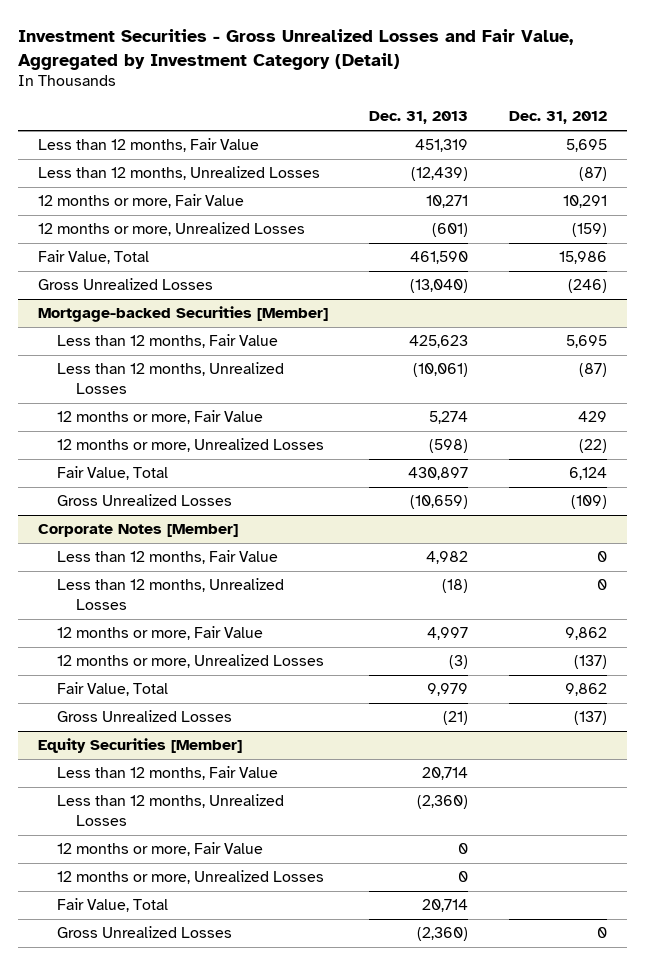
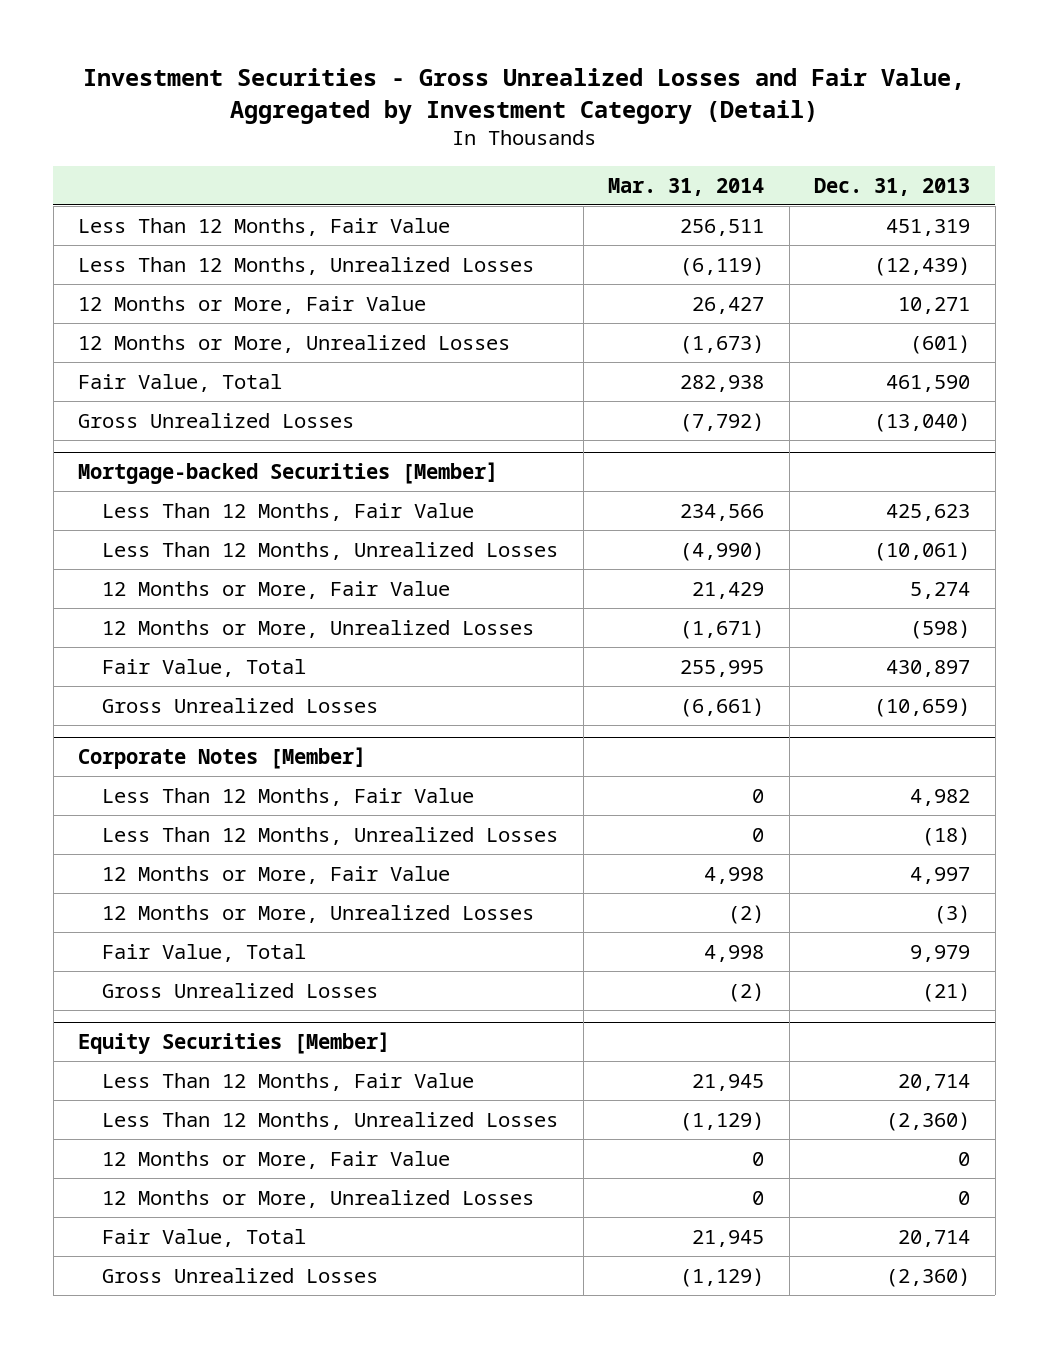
[508,111,607,125] Dec. 31, 2012 -> none
none -> [608,177,765,196] Mar. 31, 2014
[38,138,260,153] Less than 12 months, Fair Value -> [78,217,451,236] Less Than 12 Months, Fair Value
[38,166,321,181] Less than 12 months, Unrealized Losses -> [78,256,535,275] Less Than 12 Months, Unrealized Losses
[38,194,245,209] 12 months or more, Fair Value -> [78,295,427,314] 12 Months or More, Fair Value
[38,222,306,237] 12 months or more, Unrealized Losses -> [78,334,511,353] 12 Months or More, Unrealized Losses
[56,334,278,349] Less than 12 months, Fair Value -> [102,502,475,521] Less Than 12 Months, Fair Value
[56,362,284,395] Less than 12 months, Unrealized Losses -> [102,541,559,560] Less Than 12 Months, Unrealized Losses
[56,410,263,425] 12 months or more, Fair Value -> [102,580,451,599] 12 Months or More, Fair Value
[56,438,324,453] 12 months or more, Unrealized Losses -> [102,619,535,638] 12 Months or More, Unrealized Losses
[56,550,278,565] Less than 12 months, Fair Value -> [102,787,475,806] Less Than 12 Months, Fair Value
[56,578,284,611] Less than 12 months, Unrealized Losses -> [102,826,559,845] Less Than 12 Months, Unrealized Losses
[56,626,263,641] 12 months or more, Fair Value -> [102,865,451,884] 12 Months or More, Fair Value
[56,654,324,669] 12 months or more, Unrealized Losses -> [102,904,535,923] 12 Months or More, Unrealized Losses
[56,766,278,781] Less than 12 months, Fair Value -> [102,1072,475,1091] Less Than 12 Months, Fair Value
[56,794,284,827] Less than 12 months, Unrealized Losses -> [102,1111,559,1130] Less Than 12 Months, Unrealized Losses
[56,842,263,857] 12 months or more, Fair Value -> [102,1150,451,1169] 12 Months or More, Fair Value
[56,870,324,885] 12 months or more, Unrealized Losses -> [102,1189,535,1208] 12 Months or More, Unrealized Losses

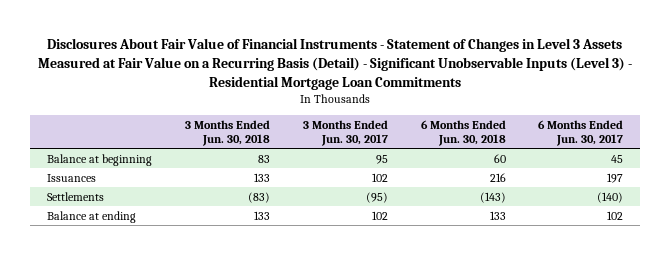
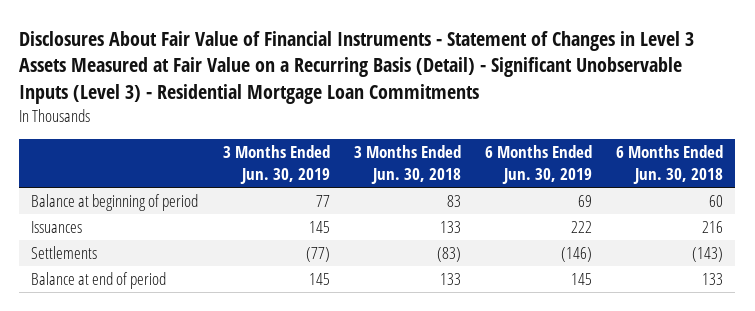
[302,119,388,147] 3 Months Ended Jun. 30, 2017 -> none
[538,119,624,147] 6 Months Ended Jun. 30, 2017 -> none
none -> [222,145,330,185] 3 Months Ended Jun. 30, 2019
none -> [485,145,593,185] 6 Months Ended Jun. 30, 2019
[46,153,152,166] Balance at beginning -> [31,194,199,212] Balance at beginning of period
[46,210,136,223] Balance at ending -> [31,272,167,290] Balance at end of period

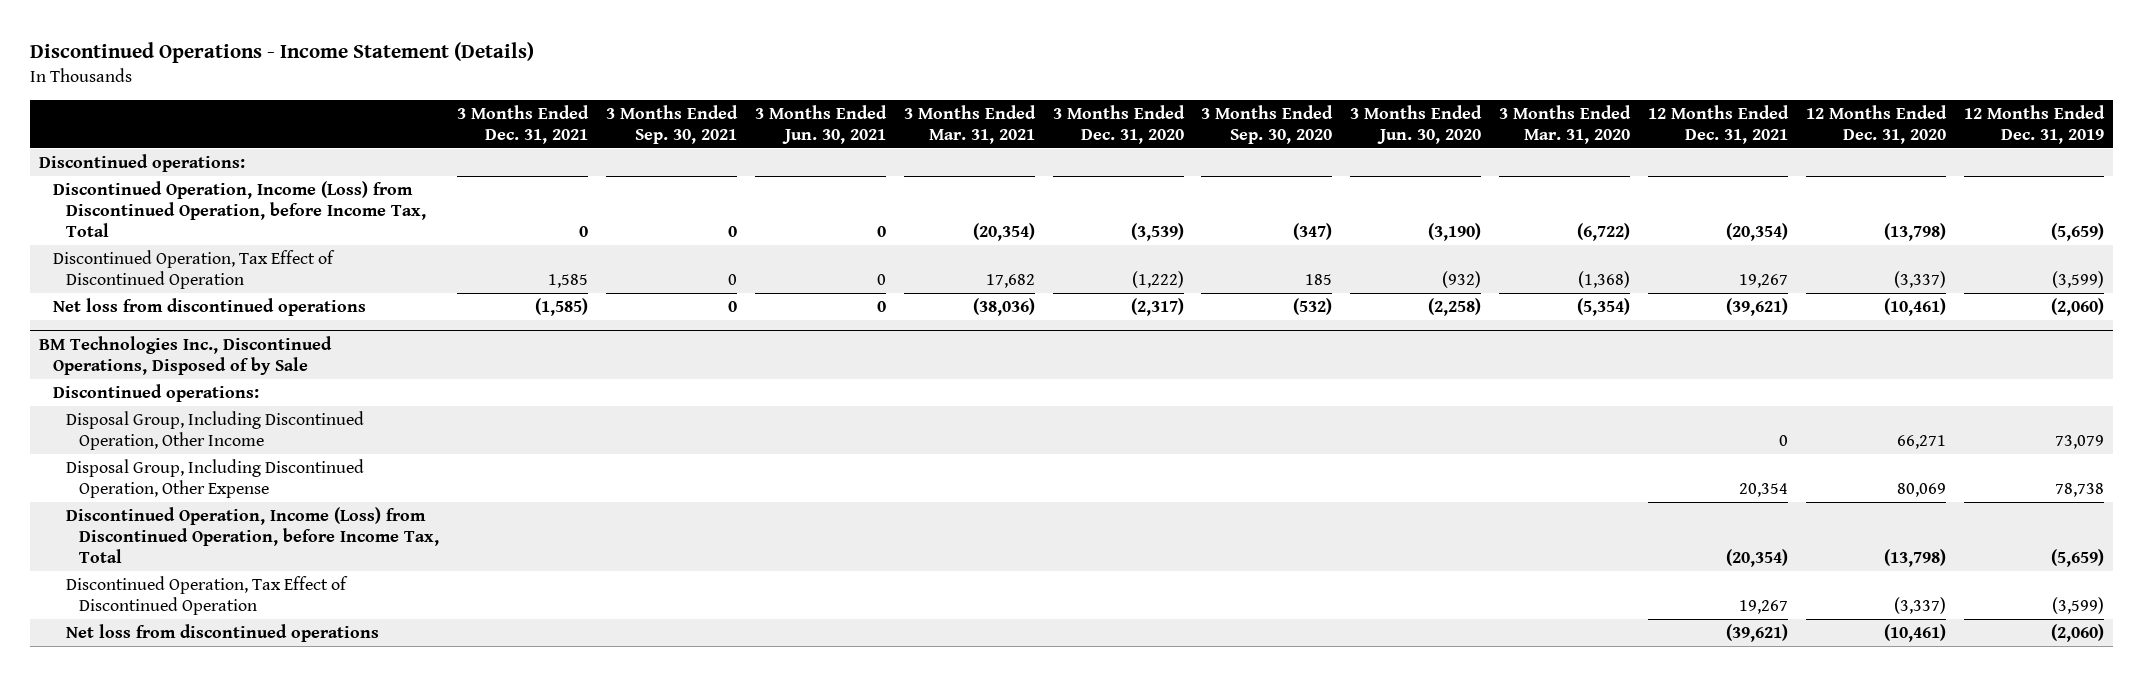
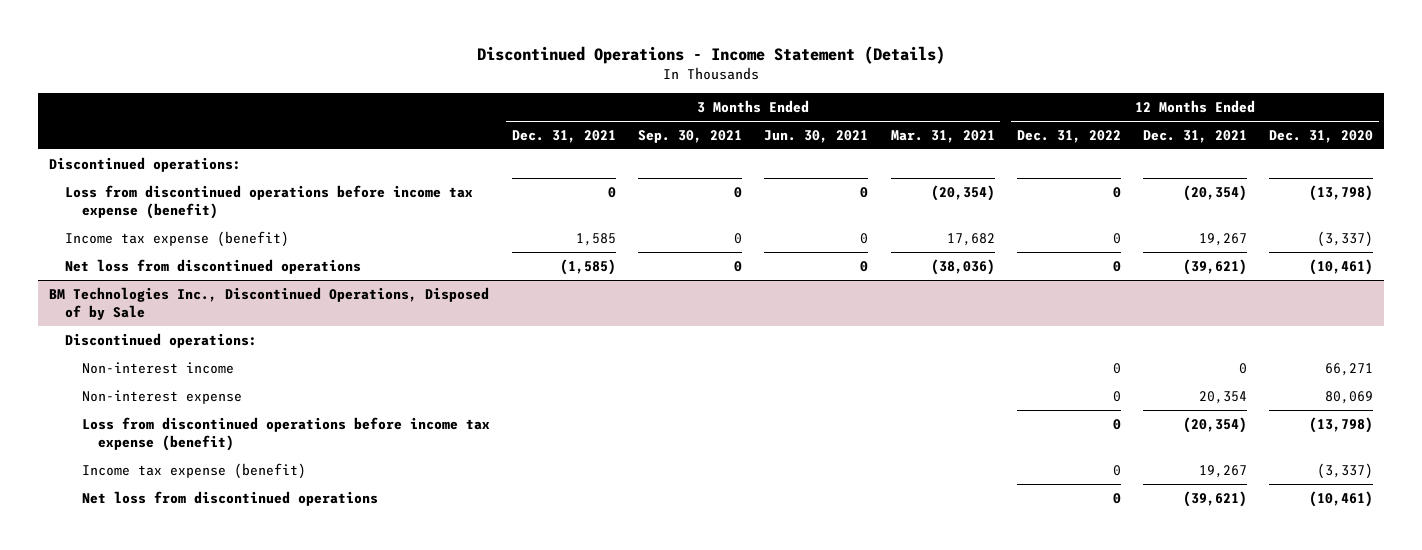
[1052,104,1185,144] 3 Months Ended Dec. 31, 2020 -> none
[1201,104,1334,144] 3 Months Ended Sep. 30, 2020 -> none
[1350,104,1483,144] 3 Months Ended Jun. 30, 2020 -> none
[1499,104,1632,144] 3 Months Ended Mar. 31, 2020 -> none
[1963,104,2105,144] 12 Months Ended Dec. 31, 2019 -> none
none -> [1016,129,1121,143] Dec. 31, 2022
[52,180,426,238] Discontinued Operation, Income (Loss) from Discontinued Operation, before Income Tax, Total -> [65,184,474,219] Loss from discontinued operations before income tax expense (benefit)
[52,249,335,290] Discontinued Operation, Tax Effect of Discontinued Operation -> [65,230,290,247] Income tax expense (benefit)
[65,410,364,451] Disposal Group, Including Discontinued Operation, Other Income -> [81,361,234,374] Non-interest income
[65,458,364,499] Disposal Group, Including Discontinued Operation, Other Expense -> [81,389,242,404] Non-interest expense
[65,506,440,564] Discontinued Operation, Income (Loss) from Discontinued Operation, before Income Tax, Total -> [81,416,490,451] Loss from discontinued operations before income tax expense (benefit)
[65,575,348,616] Discontinued Operation, Tax Effect of Discontinued Operation -> [81,462,306,479] Income tax expense (benefit)

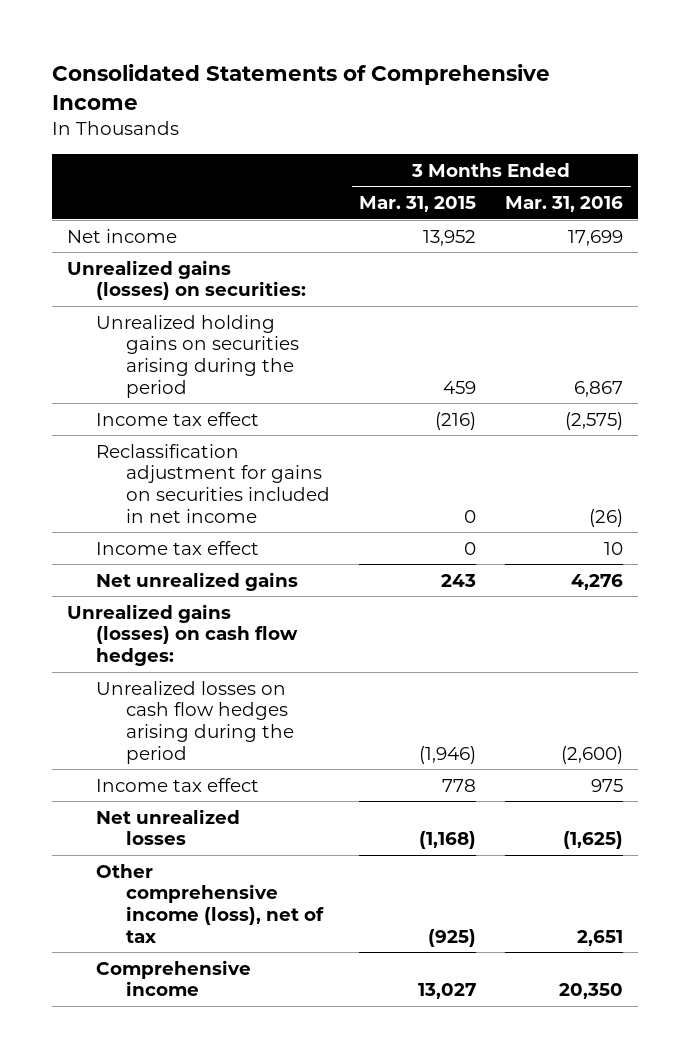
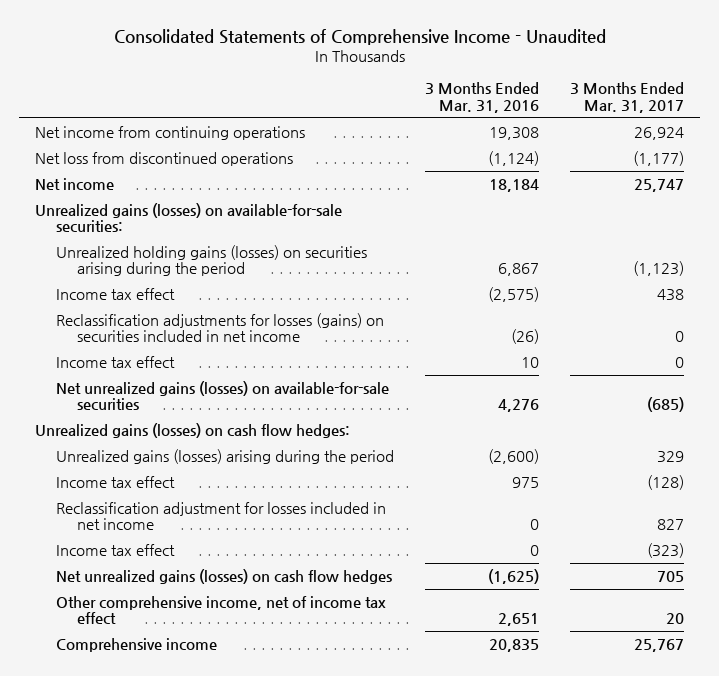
[52,64,551,111] Consolidated Statements of Comprehensive Income -> [113,28,606,45] Consolidated Statements of Comprehensive Income - Unaudited
[359,196,477,213] Mar. 31, 2015 -> none
none -> [570,82,685,114] 3 Months Ended Mar. 31, 2017
none -> [34,125,305,140] Net income from continuing operations
none -> [34,151,293,166] Net loss from discontinued operations
[568,229,624,246] 17,699 -> [489,178,540,192] 18,184
[66,259,307,301] Unrealized gains (losses) on securities: -> [34,202,342,233] Unrealized gains (losses) on available-for-sale securities:
[96,314,300,398] Unrealized holding gains on securities arising during the period -> [55,244,367,277] Unrealized holding gains (losses) on securities arising during the period
[96,443,331,523] Reclassification adjustment for gains on securities included in net income -> [55,312,384,343] Reclassification adjustments for losses (gains) on securities included in net income
[96,571,299,591] Net unrealized gains -> [55,380,389,411] Net unrealized gains (losses) on available-for-sale securities
[96,680,295,764] Unrealized losses on cash flow hedges arising during the period -> [55,448,394,464] Unrealized gains (losses) arising during the period
none -> [55,501,386,531] Reclassification adjustment for losses included in net income
none -> [55,543,175,556] Income tax effect
[96,808,241,846] Net unrealized losses -> [55,568,392,584] Net unrealized gains (losses) on cash flow hedges
[96,863,325,943] Other comprehensive income (loss), net of tax -> [55,595,386,625] Other comprehensive income, net of income tax effect
[559,983,624,1000] 20,350 -> [489,638,540,652] 20,835

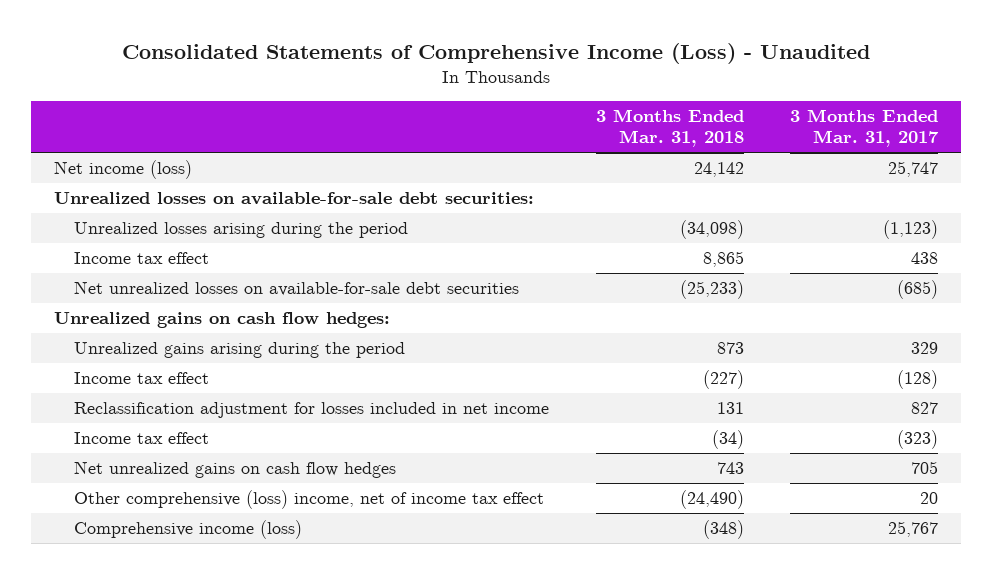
[113,28,606,45] Consolidated Statements of Comprehensive Income - Unaudited -> [121,42,870,64] Consolidated Statements of Comprehensive Income (Loss) - Unaudited
[425,82,540,114] 3 Months Ended Mar. 31, 2016 -> none
none -> [595,108,744,148] 3 Months Ended Mar. 31, 2018
[34,125,305,140] Net income from continuing operations -> none
[34,151,293,166] Net loss from discontinued operations -> none
[34,177,114,190] Net income -> [54,160,193,180] Net income (loss)
[34,202,342,233] Unrealized gains (losses) on available-for-sale securities: -> [54,192,535,206] Unrealized losses on available-for-sale debt securities:
[55,244,367,277] Unrealized holding gains (losses) on securities arising during the period -> [74,222,409,239] Unrealized losses arising during the period
[55,312,384,343] Reclassification adjustments for losses (gains) on securities included in net income -> none
[55,355,175,368] Income tax effect -> none
[55,380,389,411] Net unrealized gains (losses) on available-for-sale securities -> [74,281,520,297] Net unrealized losses on available-for-sale debt securities
[34,422,350,438] Unrealized gains (losses) on cash flow hedges: -> [54,312,391,329] Unrealized gains on cash flow hedges:
[55,448,394,464] Unrealized gains (losses) arising during the period -> [74,342,406,359] Unrealized gains arising during the period
[55,568,392,584] Net unrealized gains (losses) on cash flow hedges -> [74,461,397,479] Net unrealized gains on cash flow hedges
[55,595,386,625] Other comprehensive income, net of income tax effect -> [74,490,545,510] Other comprehensive (loss) income, net of income tax effect
[55,637,217,652] Comprehensive income -> [74,520,303,540] Comprehensive income (loss)

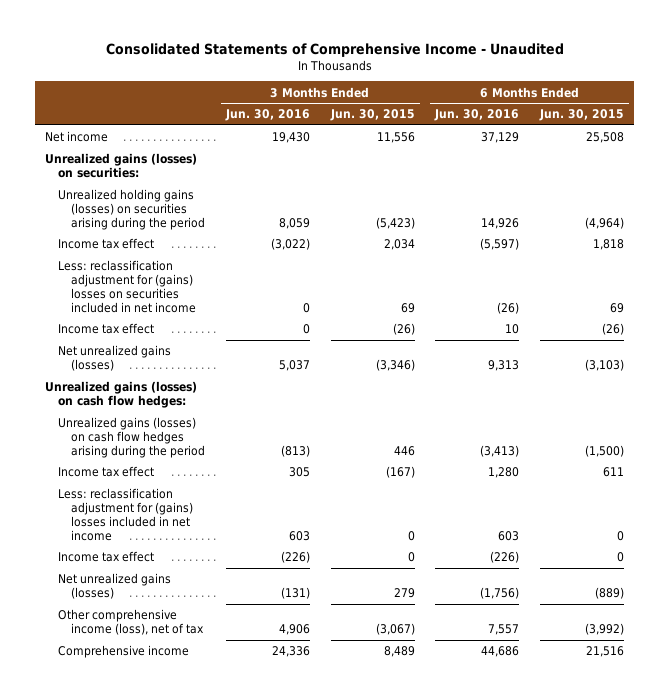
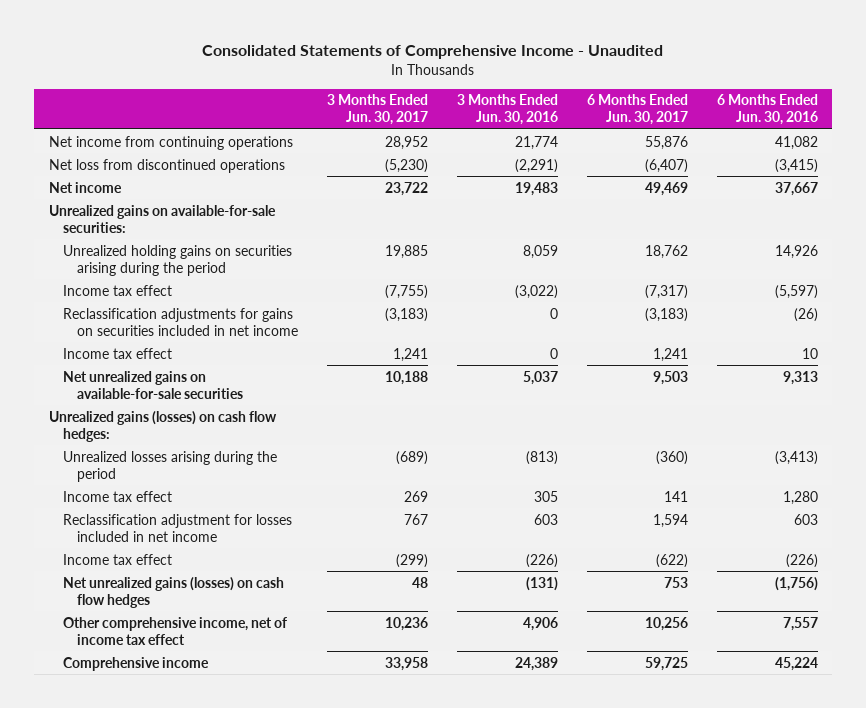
[329,109,415,122] Jun. 30, 2015 -> none
[539,109,625,122] Jun. 30, 2015 -> none
none -> [326,94,428,126] 3 Months Ended Jun. 30, 2017
none -> [586,94,688,126] 6 Months Ended Jun. 30, 2017
none -> [48,135,293,150] Net income from continuing operations
none -> [48,158,285,173] Net loss from discontinued operations
[271,132,310,144] 19,430 -> [514,181,558,196] 19,483
[481,132,520,144] 37,129 -> [774,181,818,196] 37,667
[45,153,198,179] Unrealized gains (losses) on securities: -> [48,204,276,233] Unrealized gains on available-for-sale securities:
[58,189,206,230] Unrealized holding gains (losses) on securities arising during the period -> [62,244,292,276] Unrealized holding gains on securities arising during the period
[58,260,197,313] Less: reclassification adjustment for (gains) losses on securities included in net income -> [62,307,299,336] Reclassification adjustments for gains on securities included in net income
[58,345,172,372] Net unrealized gains (losses) -> [62,370,244,399] Net unrealized gains on available-for-sale securities
[58,417,206,458] Unrealized gains (losses) on cash flow hedges arising during the period -> [62,450,277,482] Unrealized losses arising during the period
[58,488,194,541] Less: reclassification adjustment for (gains) losses included in net income -> [62,513,292,542] Reclassification adjustment for losses included in net income
[58,573,172,600] Net unrealized gains (losses) -> [62,576,284,608] Net unrealized gains (losses) on cash flow hedges
[58,609,205,636] Other comprehensive income (loss), net of tax -> [62,616,287,645] Other comprehensive income, net of income tax effect
[271,646,310,658] 24,336 -> [514,656,558,671] 24,389
[481,646,520,658] 44,686 -> [774,656,818,671] 45,224

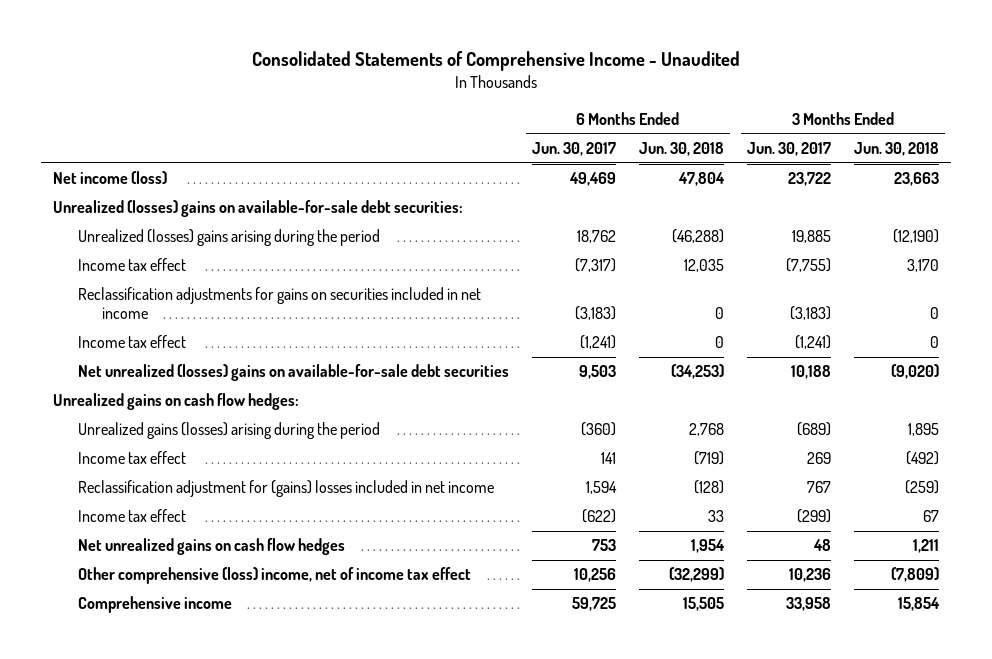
[456,94,558,126] 3 Months Ended Jun. 30, 2016 -> none
[716,94,818,126] 6 Months Ended Jun. 30, 2016 -> none
none -> [638,141,724,156] Jun. 30, 2018
none -> [854,141,940,156] Jun. 30, 2018
[48,135,293,150] Net income from continuing operations -> none
[48,158,285,173] Net loss from discontinued operations -> none
[48,181,122,193] Net income -> [52,171,167,185] Net income (loss)
[48,204,276,233] Unrealized gains on available-for-sale securities: -> [52,200,463,218] Unrealized (losses) gains on available-for-sale debt securities:
[62,244,292,276] Unrealized holding gains on securities arising during the period -> [77,229,380,247] Unrealized (losses) gains arising during the period
[392,347,428,362] 1,241 -> [794,335,831,350] (1,241)
[652,347,688,362] 1,241 -> [579,335,616,350] (1,241)
[62,370,244,399] Net unrealized gains on available-for-sale securities -> [77,364,509,382] Net unrealized (losses) gains on available-for-sale debt securities
[48,410,277,442] Unrealized gains (losses) on cash flow hedges: -> [52,393,299,411] Unrealized gains on cash flow hedges:
[62,450,277,482] Unrealized losses arising during the period -> [77,422,380,440] Unrealized gains (losses) arising during the period
[62,513,292,542] Reclassification adjustment for losses included in net income -> [77,480,494,498] Reclassification adjustment for (gains) losses included in net income
[62,576,284,608] Net unrealized gains (losses) on cash flow hedges -> [77,538,345,556] Net unrealized gains on cash flow hedges
[62,616,287,645] Other comprehensive income, net of income tax effect -> [77,567,471,585] Other comprehensive (loss) income, net of income tax effect

